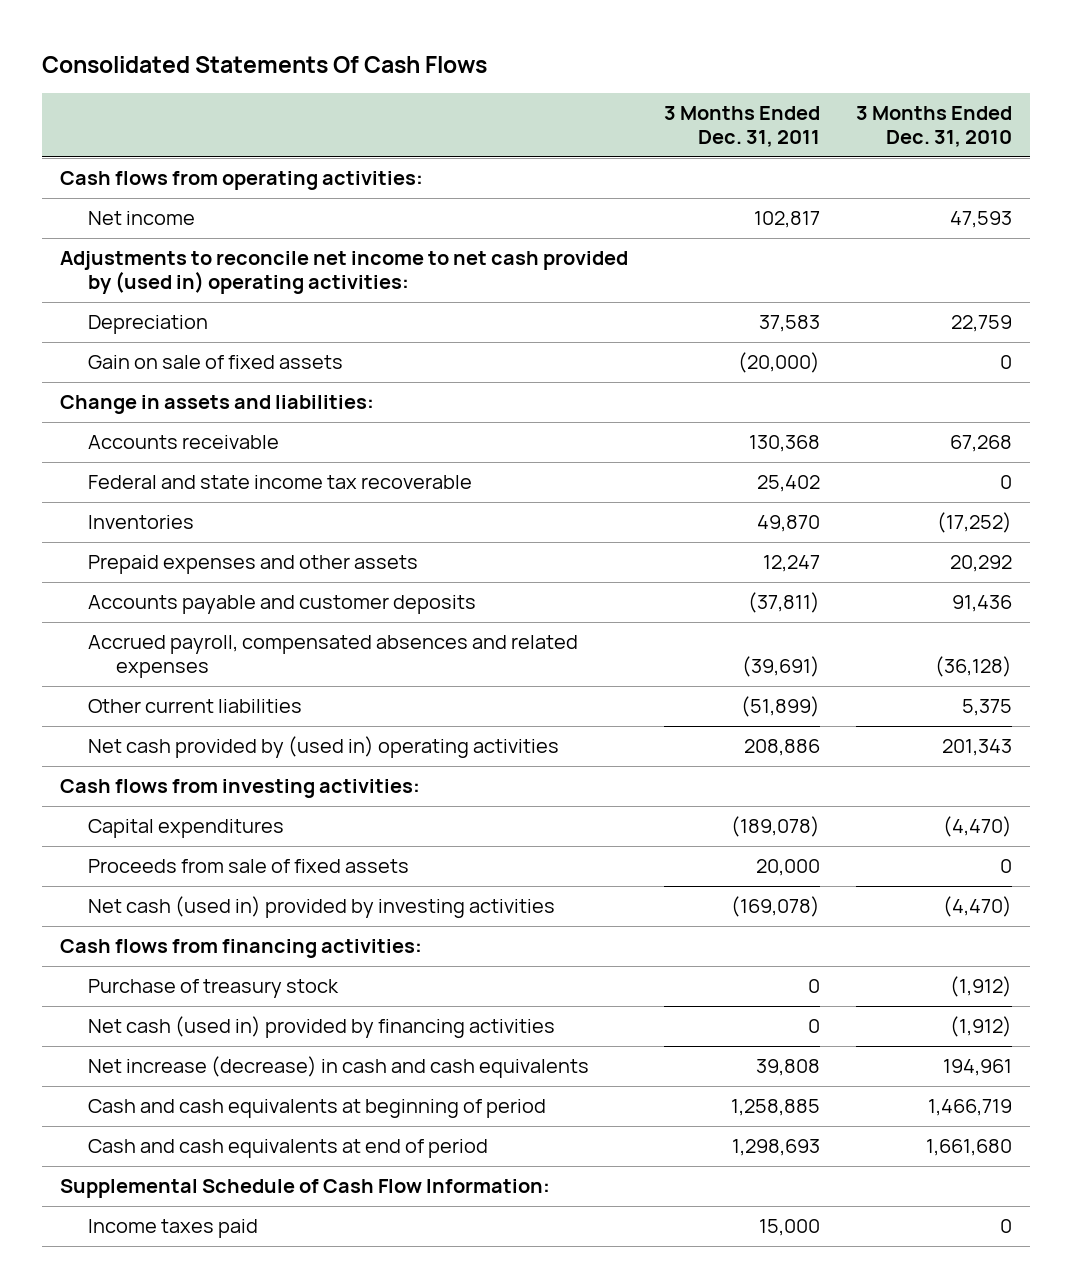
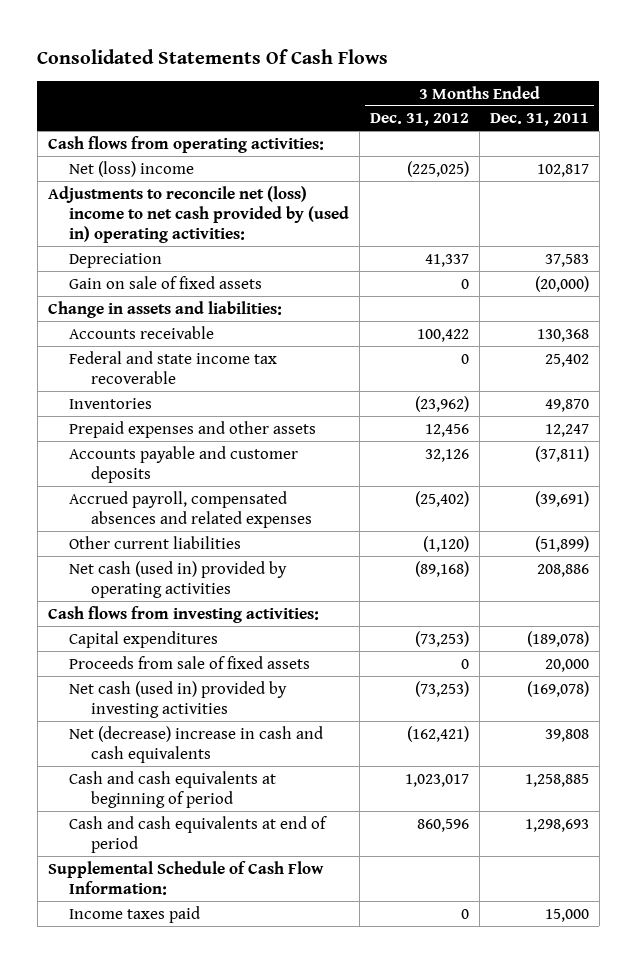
[855,105,1012,147] 3 Months Ended Dec. 31, 2010 -> none
none -> [370,113,470,127] Dec. 31, 2012
[87,211,195,226] Net income -> [69,160,195,177] Net (loss) income
[59,251,628,295] Adjustments to reconcile net income to net cash provided by (used in) operating activities: -> [47,185,350,243] Adjustments to reconcile net (loss) income to net cash provided by (used in) operating activities:
[87,736,559,759] Net cash provided by (used in) operating activities -> [69,560,288,598] Net cash (used in) provided by operating activities
[59,939,422,959] Cash flows from financing activities: -> none
[87,979,339,999] Purchase of treasury stock -> none
[87,1016,555,1039] Net cash (used in) provided by financing activities -> none
[87,1056,589,1079] Net increase (decrease) in cash and cash equivalents -> [69,725,324,763] Net (decrease) increase in cash and cash equivalents

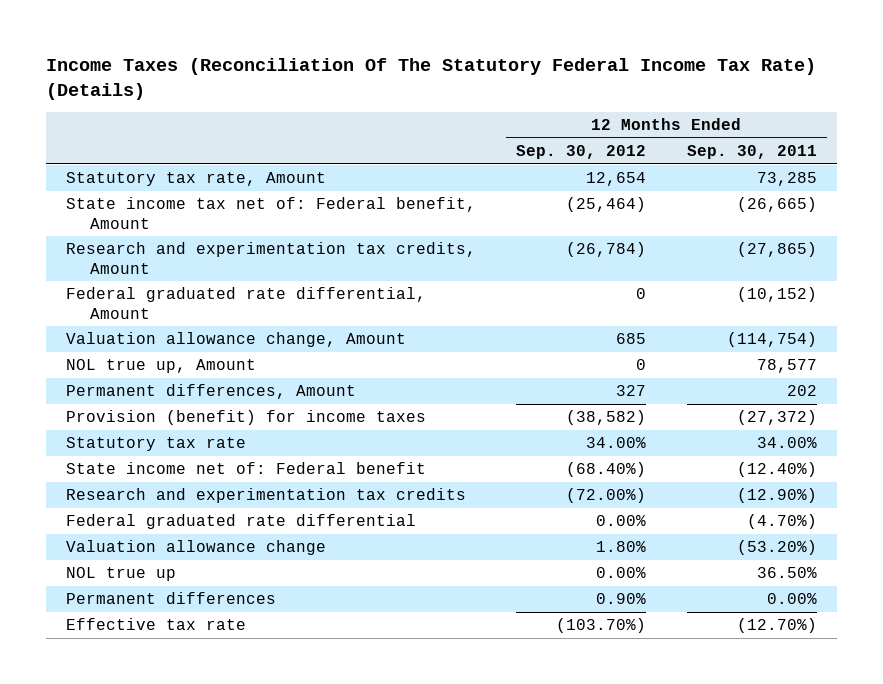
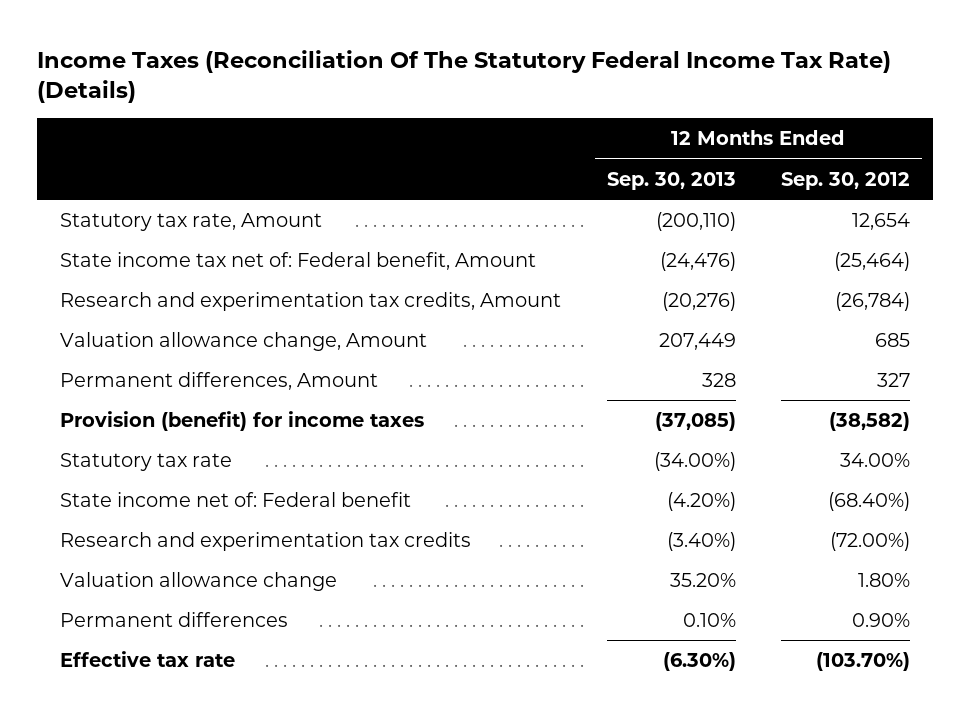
[686,144,817,159] Sep. 30, 2011 -> none
none -> [606,171,736,190] Sep. 30, 2013
[66,287,427,319] Federal graduated rate differential, Amount -> none
[66,359,257,374] NOL true up, Amount -> none
[66,514,417,530] Federal graduated rate differential -> none
[66,567,177,582] NOL true up -> none

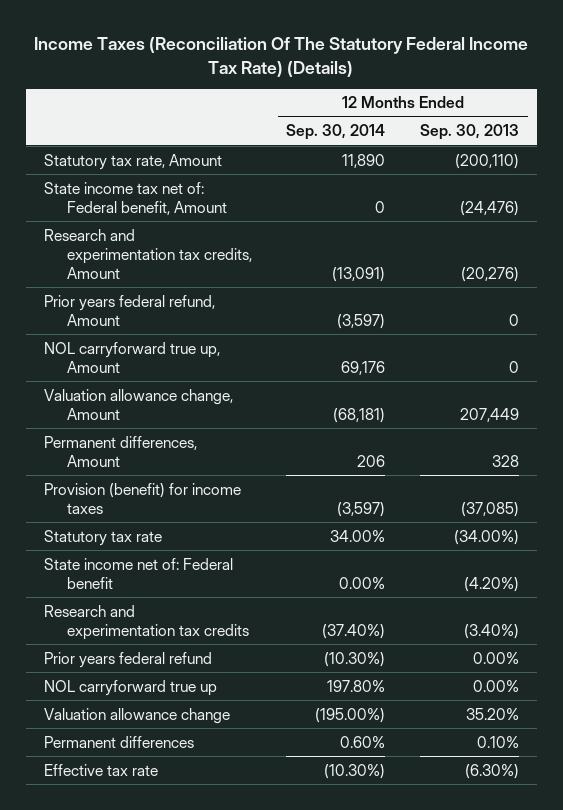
[781,171,911,190] Sep. 30, 2012 -> none
none -> [286,124,386,141] Sep. 30, 2014
none -> [43,294,215,326] Prior years federal refund, Amount
none -> [43,341,220,373] NOL carryforward true up, Amount
none -> [43,651,212,668] Prior years federal refund
none -> [43,679,217,696] NOL carryforward true up

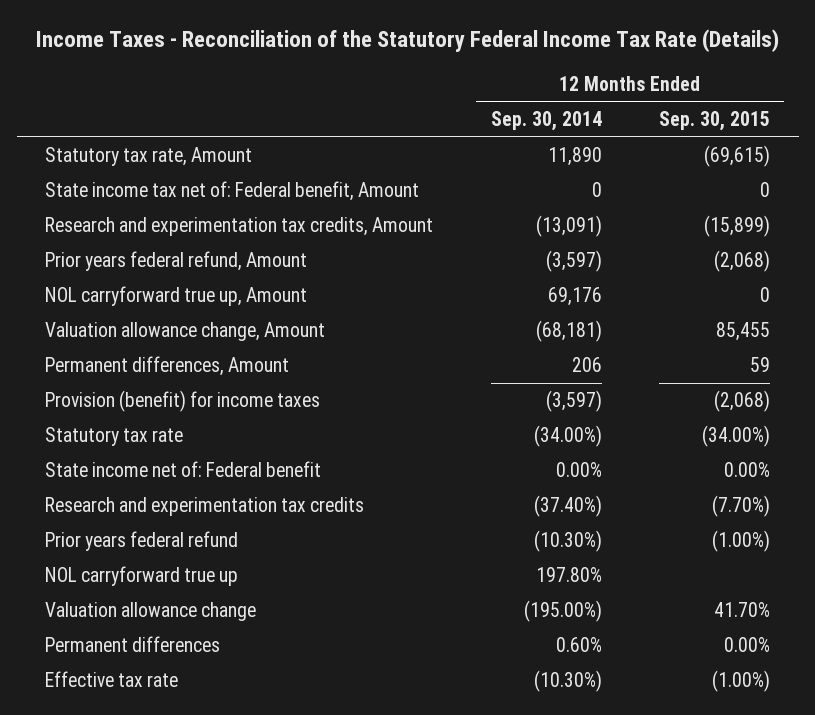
[34,36,529,77] Income Taxes (Reconciliation Of The Statutory Federal Income Tax Rate) (Details) -> [35,28,779,52] Income Taxes - Reconciliation of the Statutory Federal Income Tax Rate (Details)
[420,124,520,141] Sep. 30, 2013 -> none
none -> [659,110,771,131] Sep. 30, 2015
[330,529,386,542] 34.00% -> [533,425,602,448] (34.00%)

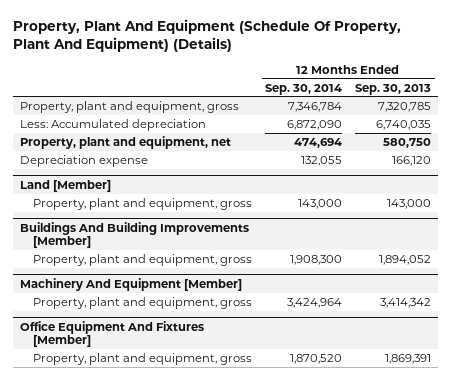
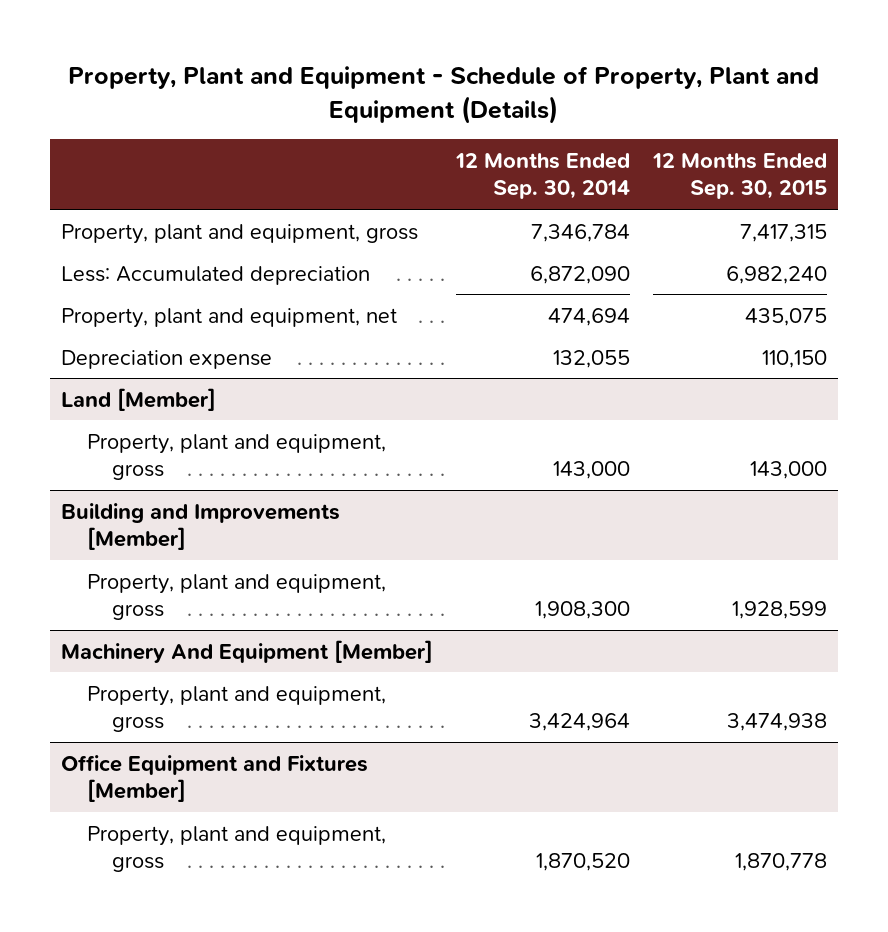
[13,19,402,53] Property, Plant And Equipment (Schedule Of Property, Plant And Equipment) (Details) -> [68,65,820,124] Property, Plant and Equipment - Schedule of Property, Plant and Equipment (Details)
[355,83,432,95] Sep. 30, 2013 -> none
none -> [652,152,828,200] 12 Months Ended Sep. 30, 2015
[19,221,249,249] Buildings And Building Improvements [Member] -> [61,502,341,551] Building and Improvements [Member]
[19,320,204,348] Office Equipment And Fixtures [Member] -> [61,754,369,803] Office Equipment and Fixtures [Member]

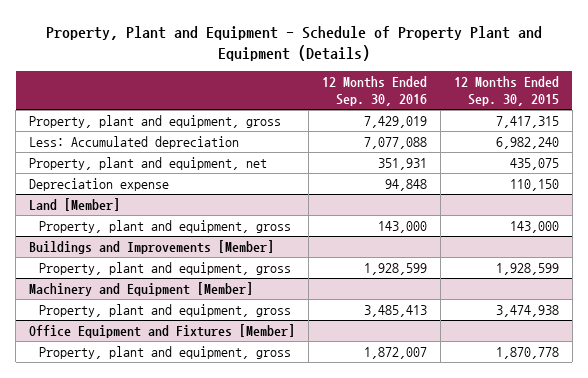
[68,65,820,124] Property, Plant and Equipment - Schedule of Property, Plant and Equipment (Details) -> [46,25,543,61] Property, Plant and Equipment - Schedule of Property Plant and Equipment (Details)
[455,152,631,200] 12 Months Ended Sep. 30, 2014 -> none
none -> [322,76,428,106] 12 Months Ended Sep. 30, 2016
[61,502,341,551] Building and Improvements [Member] -> [29,240,275,255] Buildings and Improvements [Member]
[61,639,434,663] Machinery And Equipment [Member] -> [29,282,254,297] Machinery and Equipment [Member]

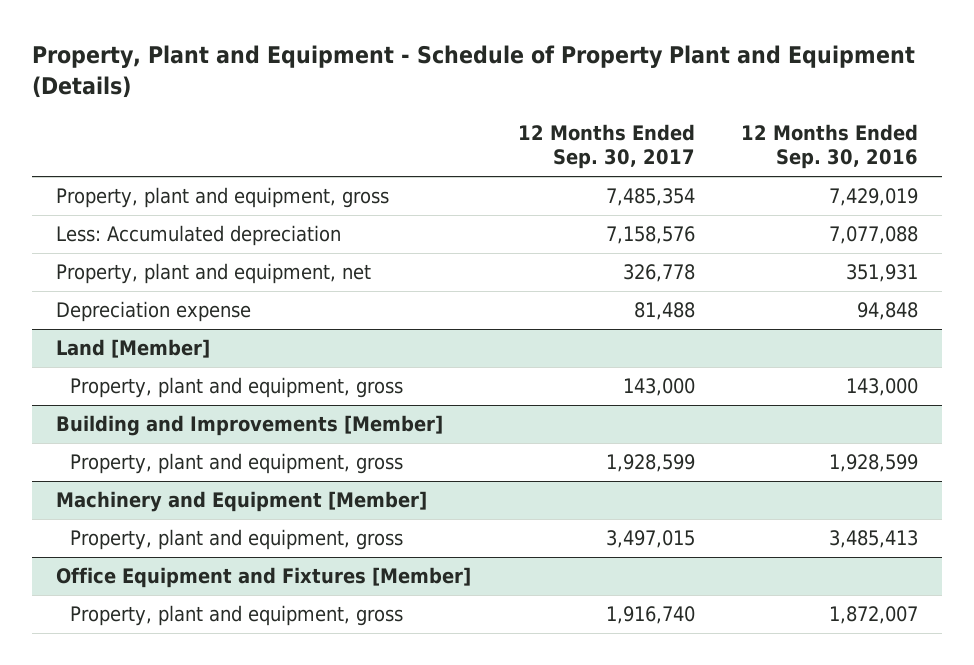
[454,76,560,106] 12 Months Ended Sep. 30, 2015 -> none
none -> [517,123,695,170] 12 Months Ended Sep. 30, 2017
[29,240,275,255] Buildings and Improvements [Member] -> [55,415,443,437] Building and Improvements [Member]

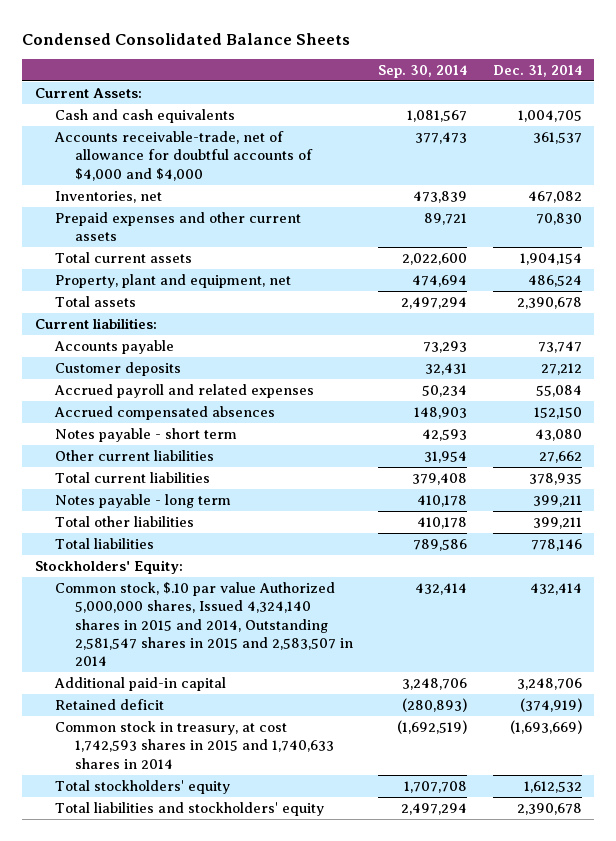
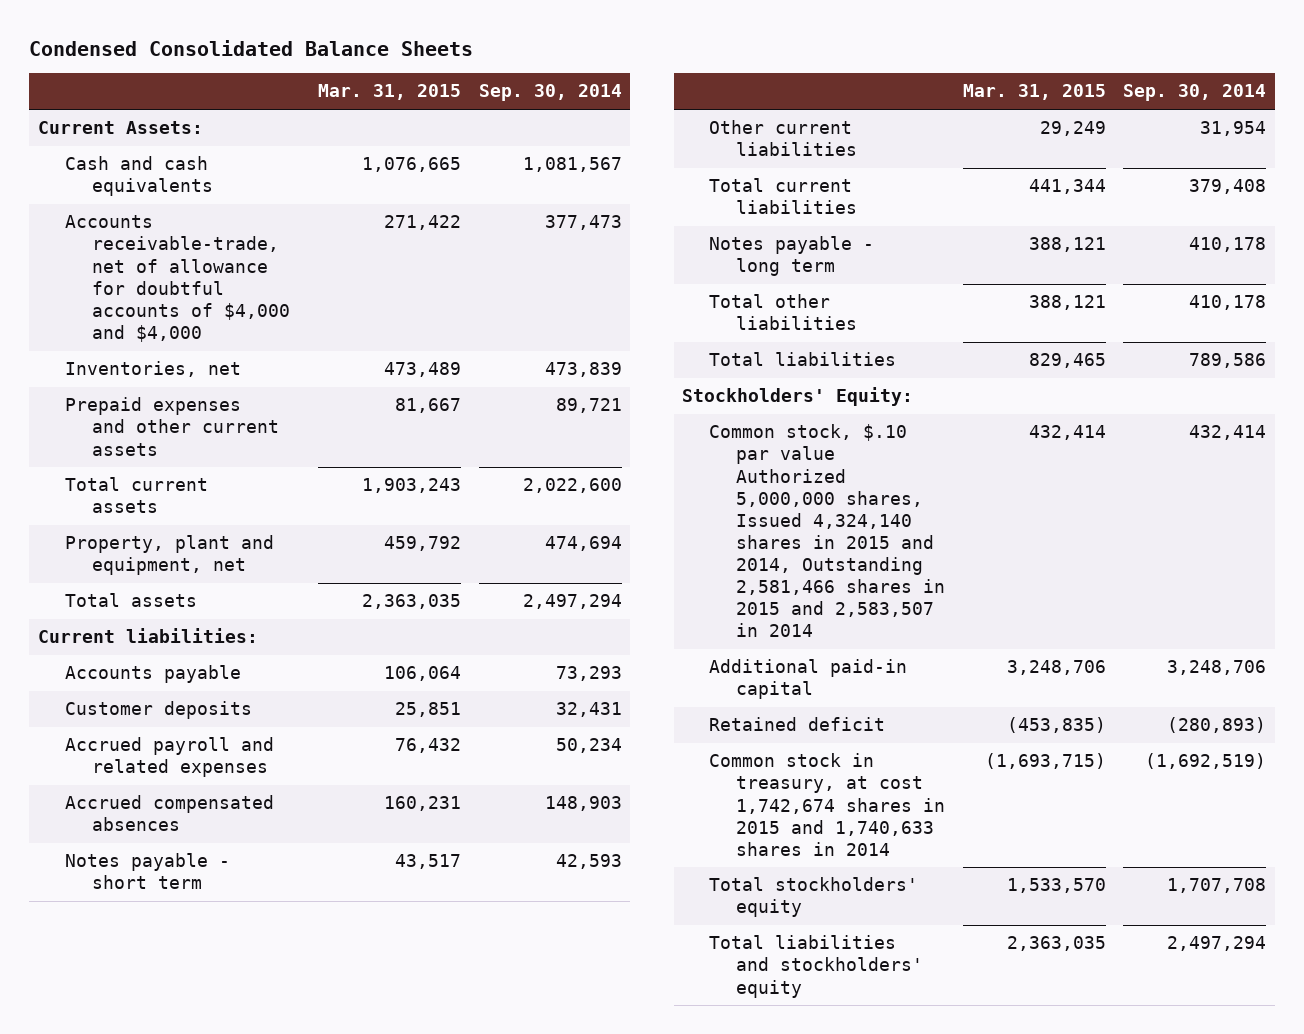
[492,64,582,77] Dec. 31, 2014 -> none
none -> [318,84,462,101] Mar. 31, 2015
[55,581,354,667] Common stock, $.10 par value Authorized 5,000,000 shares, Issued 4,324,140 shares in 2015 and 2014, Outstanding 2,581,547 shares in 2015 and 2,583,507 in 2014 -> [709,424,946,638] Common stock, $.10 par value Authorized 5,000,000 shares, Issued 4,324,140 shares in 2015 and 2014, Outstanding 2,581,466 shares in 2015 and 2,583,507 in 2014
[55,720,335,769] Common stock in treasury, at cost 1,742,593 shares in 2015 and 1,740,633 shares in 2014 -> [709,753,946,856] Common stock in treasury, at cost 1,742,674 shares in 2015 and 1,740,633 shares in 2014

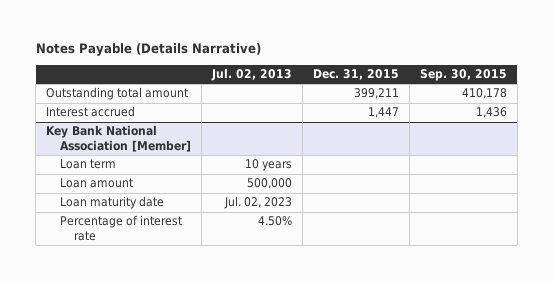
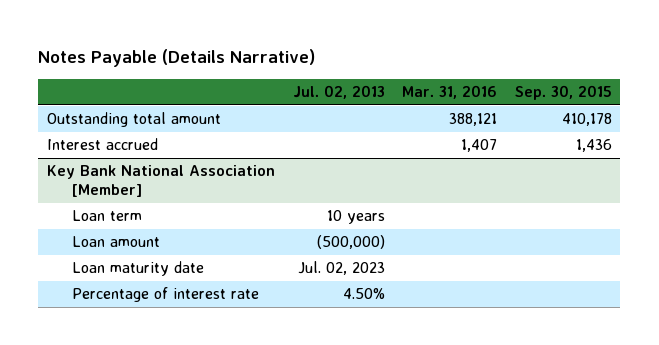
[312,69,399,81] Dec. 31, 2015 -> none
none -> [402,84,498,99] Mar. 31, 2016
[246,178,292,190] 500,000 -> [316,235,385,250] (500,000)

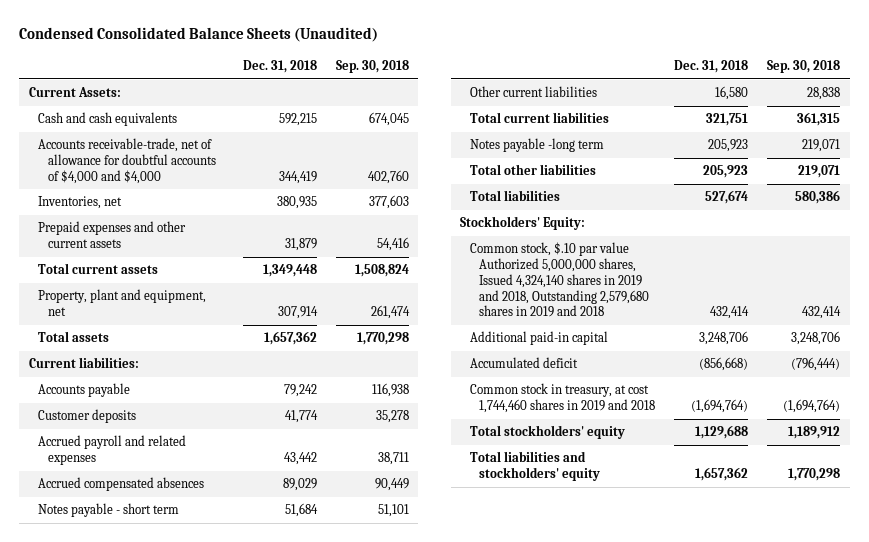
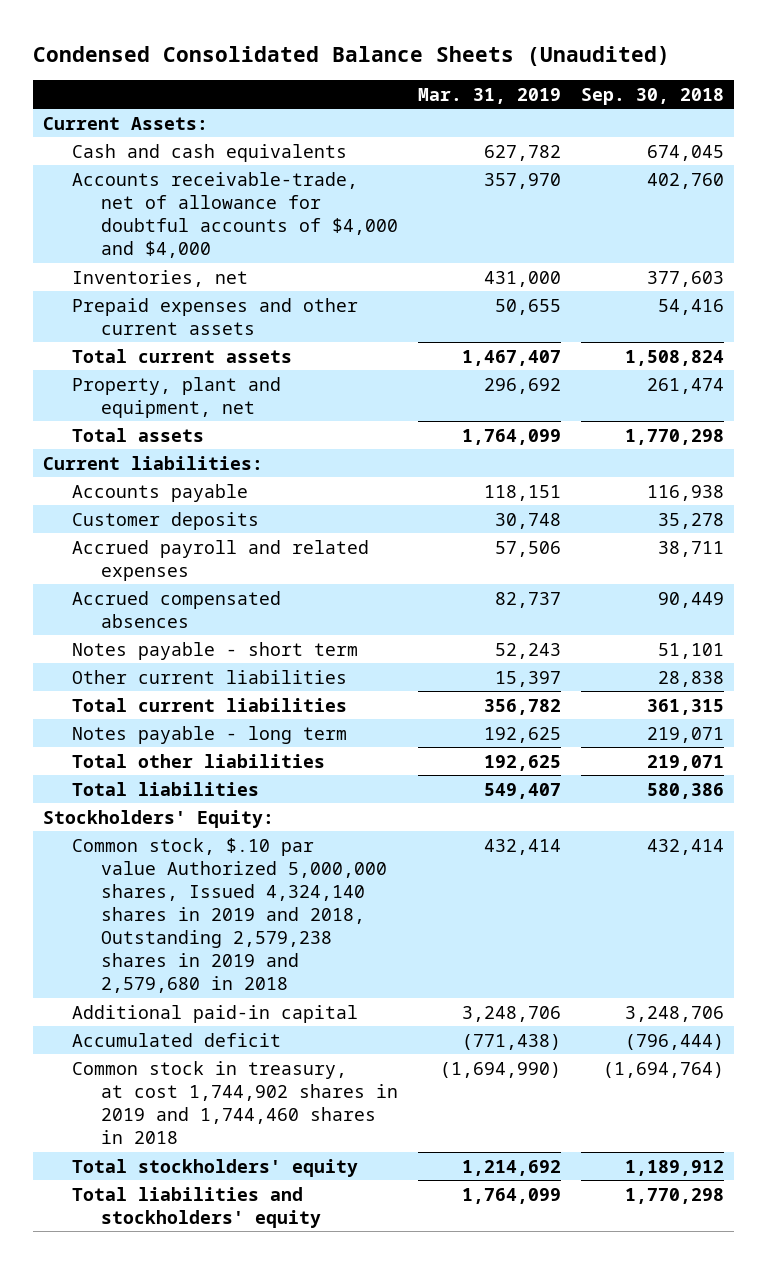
[242,60,317,74] Dec. 31, 2018 -> none
none -> [417,87,561,104] Mar. 31, 2019
[469,138,604,153] Notes payable -long term -> [72,725,348,744] Notes payable - long term
[469,242,650,318] Common stock, $.10 par value Authorized 5,000,000 shares, Issued 4,324,140 shares in 2019 and 2018, Outstanding 2,579,680 shares in 2019 and 2018 -> [72,837,387,994] Common stock, $.10 par value Authorized 5,000,000 shares, Issued 4,324,140 shares in 2019 and 2018, Outstanding 2,579,238 shares in 2019 and 2,579,680 in 2018
[469,383,656,414] Common stock in treasury, at cost 1,744,460 shares in 2019 and 2018 -> [72,1060,398,1144] Common stock in treasury, at cost 1,744,902 shares in 2019 and 1,744,460 shares in 2018

